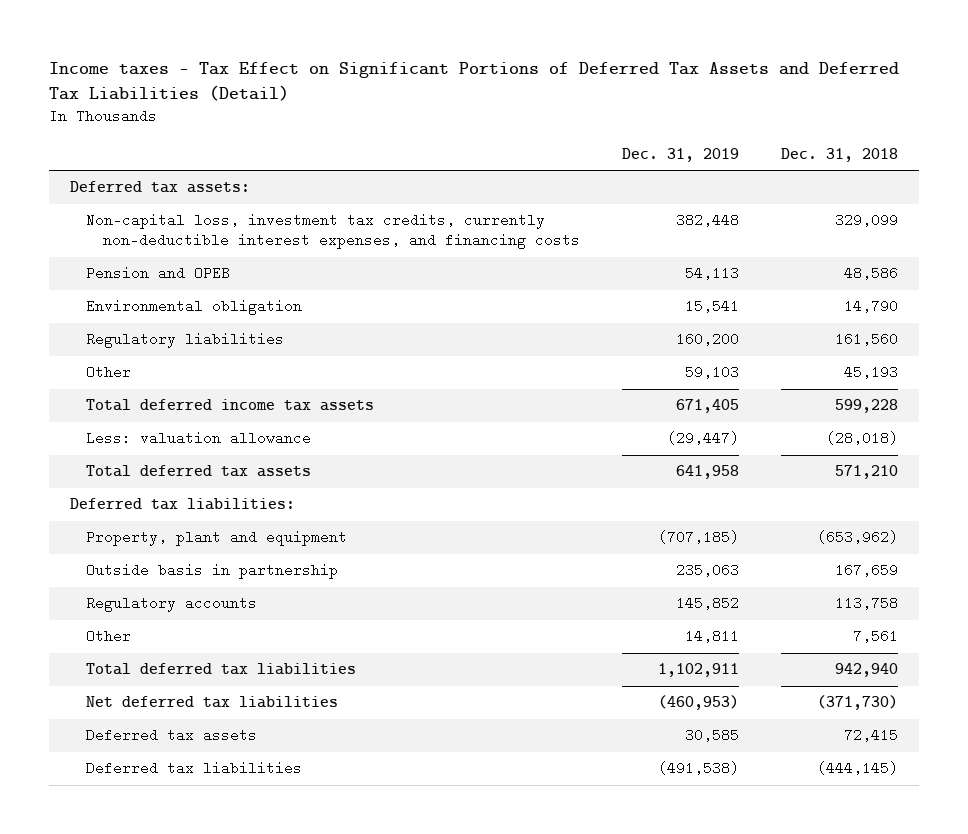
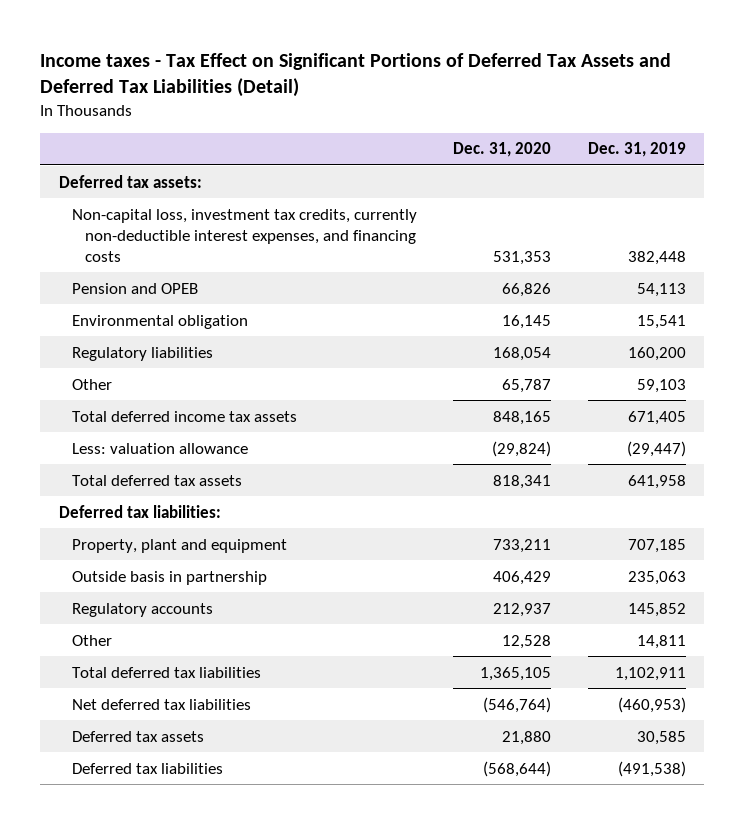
[781,147,899,162] Dec. 31, 2018 -> none
none -> [453,142,552,158] Dec. 31, 2020
[658,530,740,545] (707,185) -> [627,538,686,553] 707,185

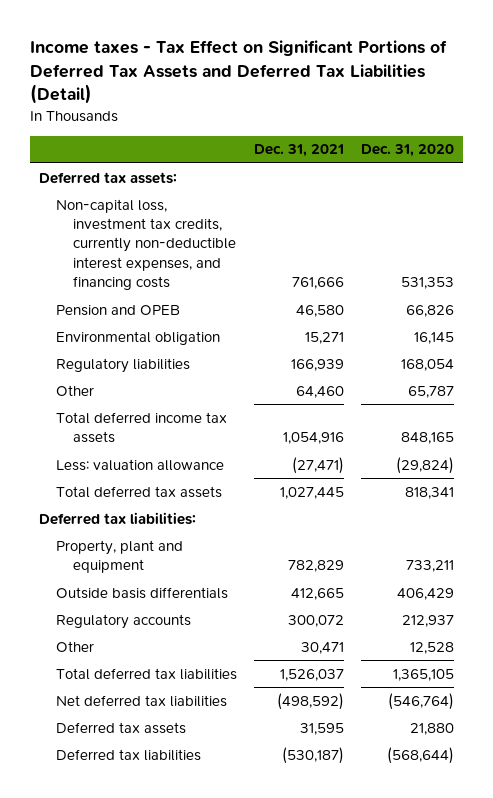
[587,142,686,158] Dec. 31, 2019 -> none
none -> [254,144,345,158] Dec. 31, 2021
[71,570,267,585] Outside basis in partnership -> [55,586,228,599] Outside basis differentials

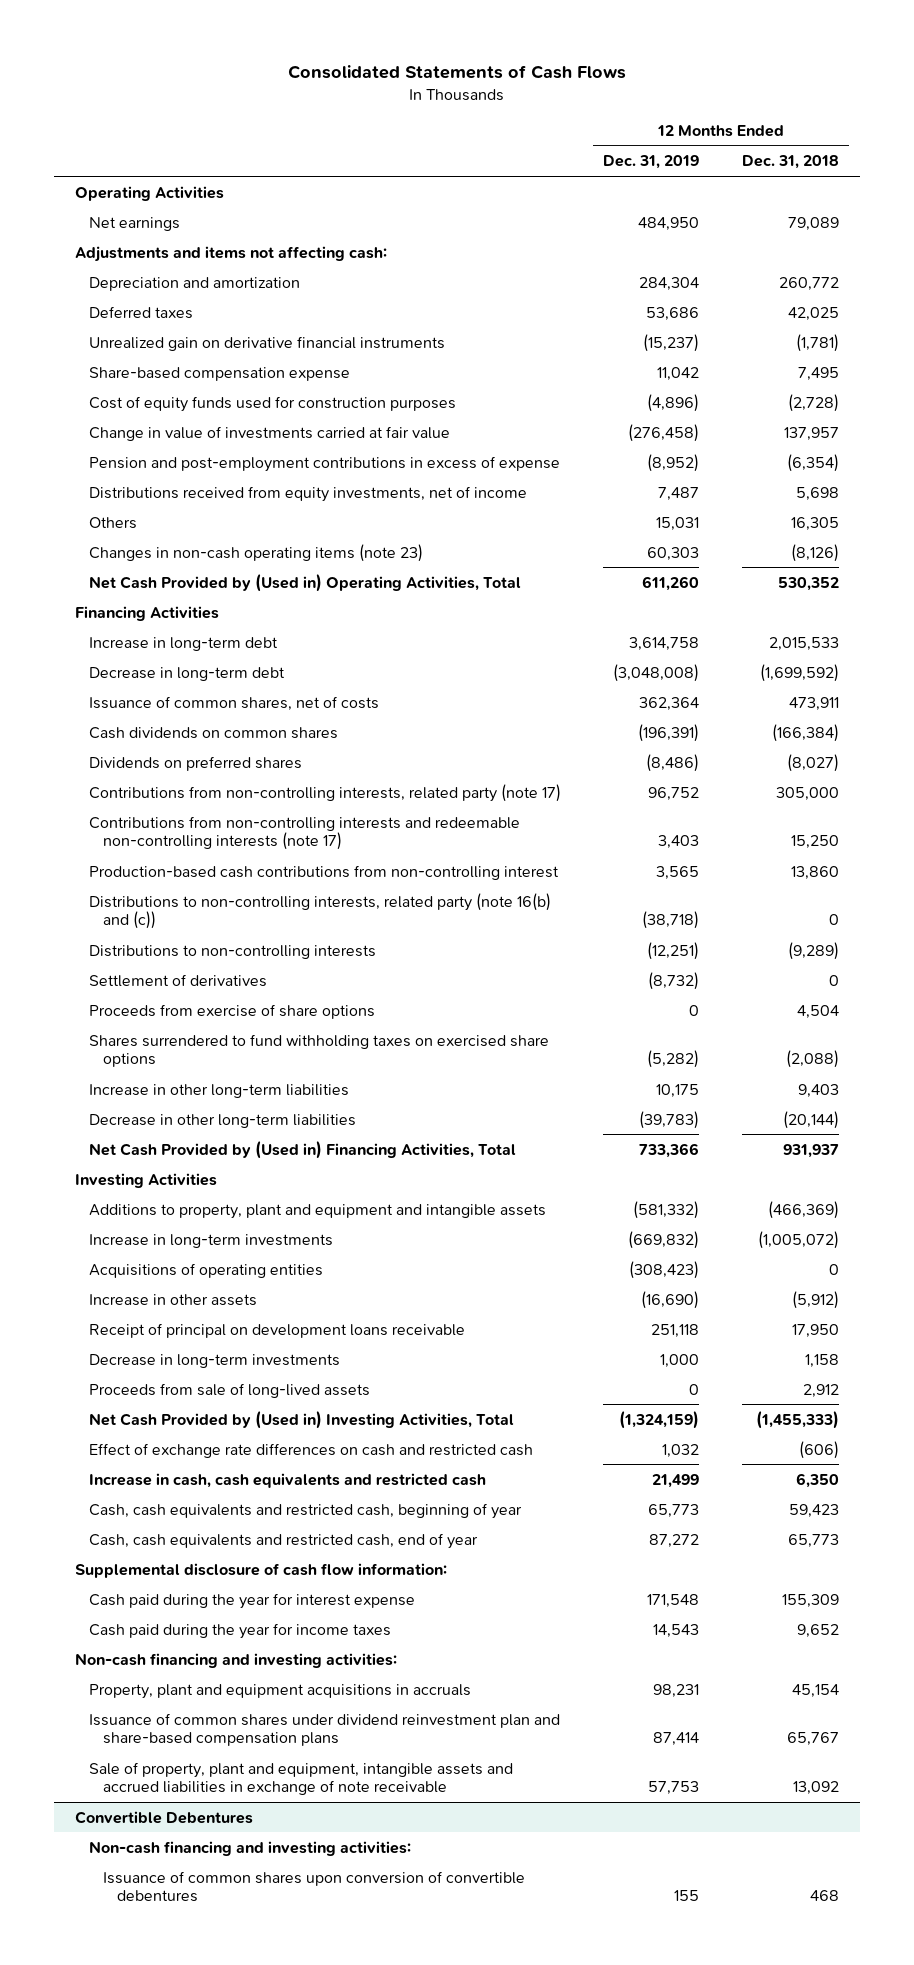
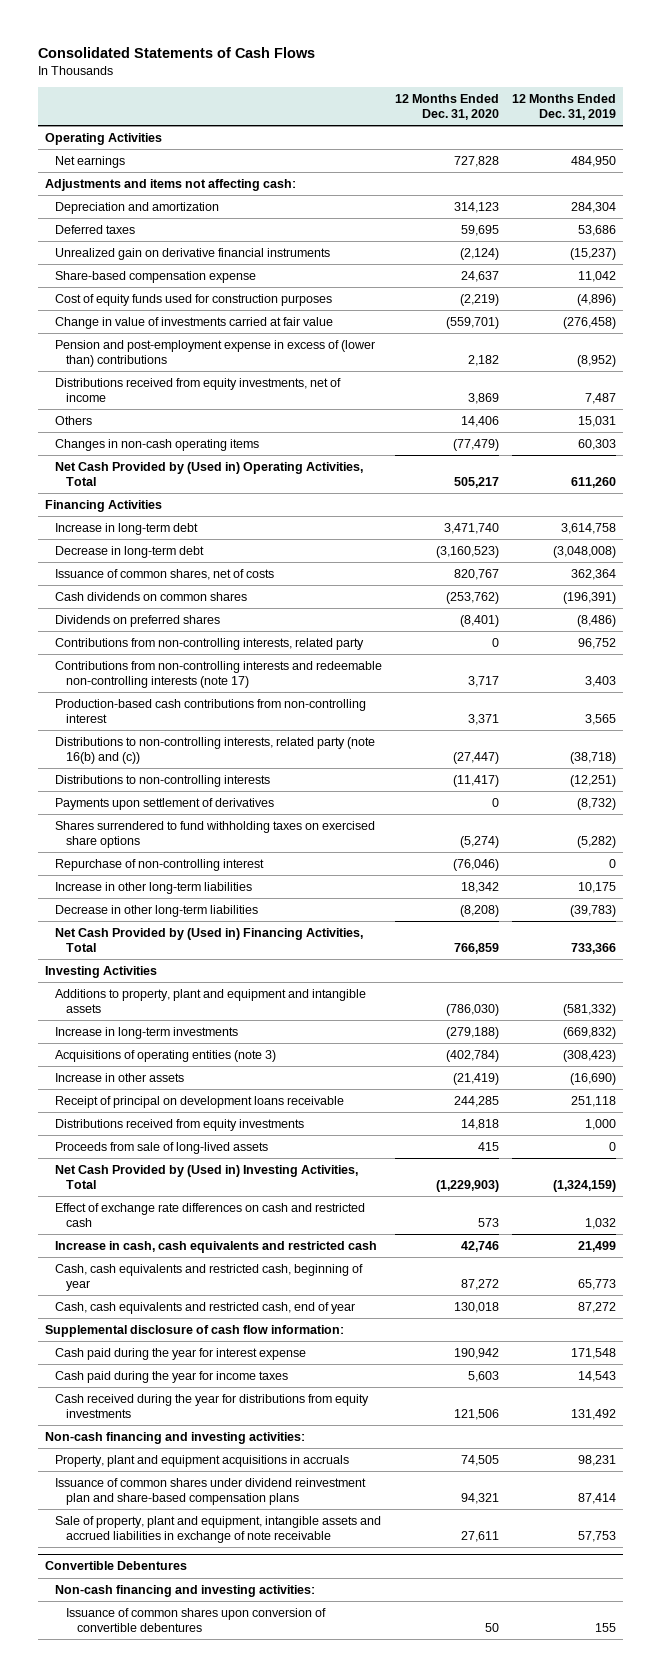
[741,155,839,170] Dec. 31, 2018 -> none
none -> [395,93,500,121] 12 Months Ended Dec. 31, 2020
[89,455,561,472] Pension and post-employment contributions in excess of expense -> [55,339,376,368] Pension and post-employment expense in excess of (lower than) contributions
[89,543,424,562] Changes in non-cash operating items (note 23) -> [55,438,260,451] Changes in non-cash operating items
[89,783,562,802] Contributions from non-controlling interests, related party (note 17) -> [55,637,365,650] Contributions from non-controlling interests, related party
[89,1003,376,1019] Proceeds from exercise of share options -> none
[89,973,268,987] Settlement of derivatives -> [55,797,275,810] Payments upon settlement of derivatives
none -> [55,858,265,871] Repurchase of non-controlling interest
[89,1262,324,1278] Acquisitions of operating entities -> [55,1049,277,1062] Acquisitions of operating entities (note 3)
[89,1353,341,1368] Decrease in long-term investments -> none
none -> [55,1118,305,1131] Distributions received from equity investments
none -> [55,1393,370,1419] Cash received during the year for distributions from equity investments

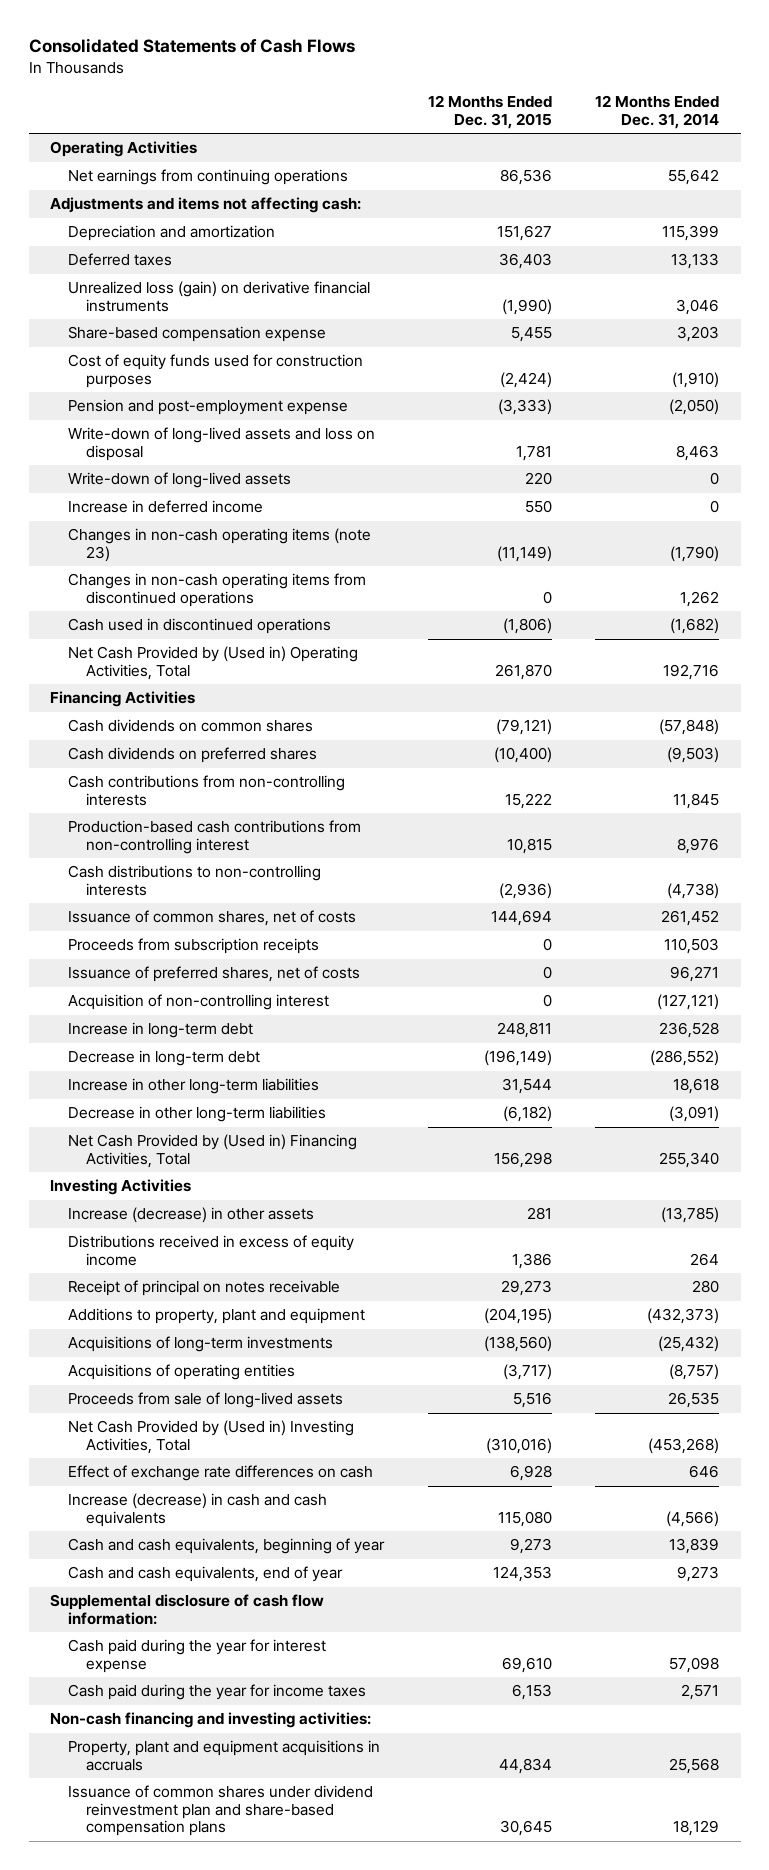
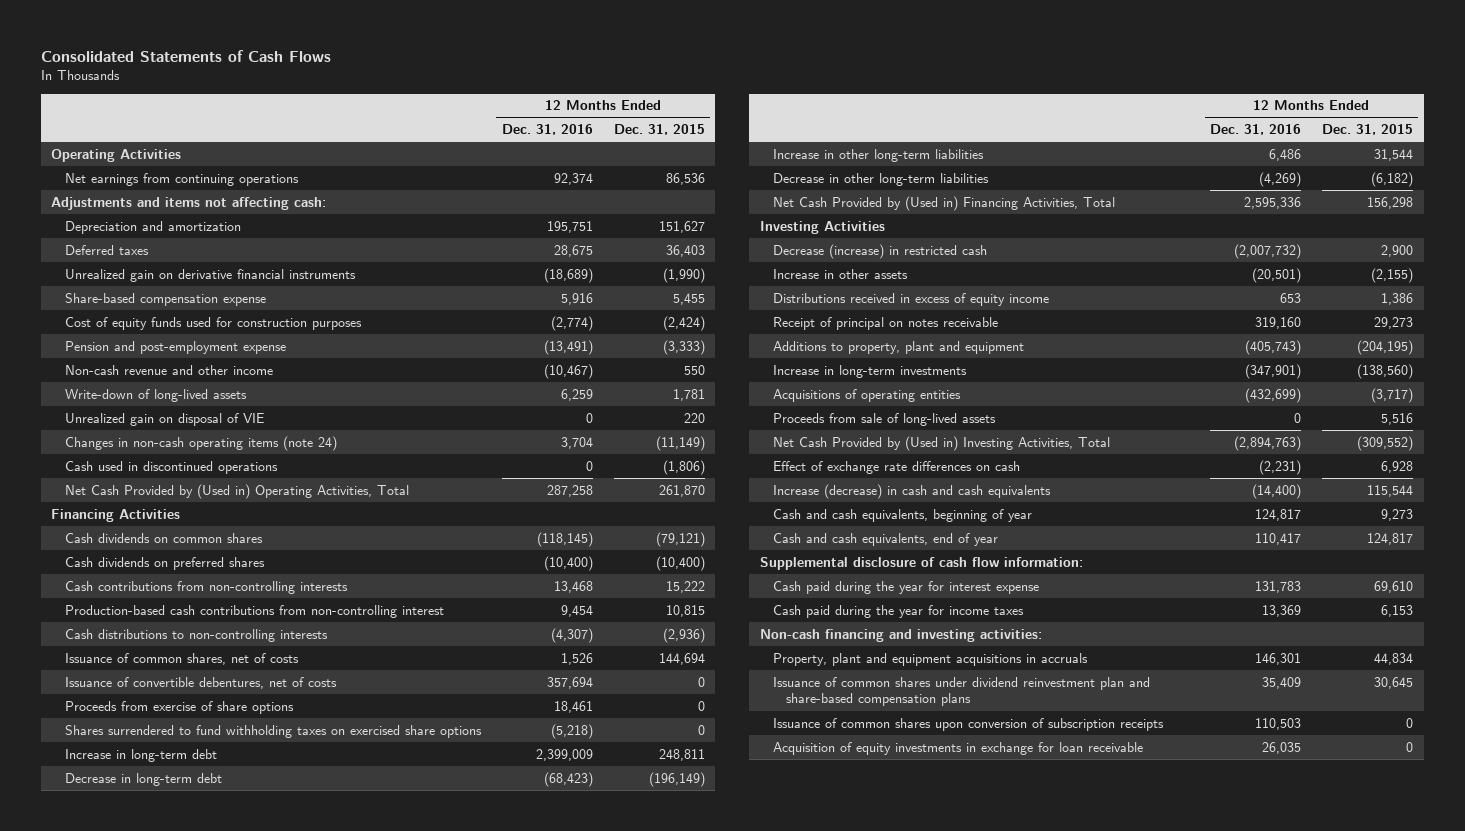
[594,95,719,130] 12 Months Ended Dec. 31, 2014 -> none
none -> [501,124,593,136] Dec. 31, 2016
[68,281,371,312] Unrealized loss (gain) on derivative financial instruments -> [64,268,356,282] Unrealized gain on derivative financial instruments
[68,500,264,514] Increase in deferred income -> none
[68,573,367,607] Changes in non-cash operating items from discontinued operations -> none
none -> [64,364,273,375] Non-cash revenue and other income
[68,427,376,461] Write-down of long-lived assets and loss on disposal -> [64,388,247,402] Write-down of long-lived assets
[68,472,292,489] Write-down of long-lived assets -> [64,412,264,426] Unrealized gain on disposal of VIE
[68,528,372,562] Changes in non-cash operating items (note 23) -> [64,435,337,451] Changes in non-cash operating items (note 24)
[68,938,320,955] Proceeds from subscription receipts -> none
[68,994,330,1011] Acquisition of non-controlling interest -> none
[68,966,361,983] Issuance of preferred shares, net of costs -> [64,676,337,689] Issuance of convertible debentures, net of costs
none -> [64,700,294,714] Proceeds from exercise of share options
none -> [64,724,482,738] Shares surrendered to fund withholding taxes on exercised share options
none -> [772,243,987,259] Decrease (increase) in restricted cash
[68,1207,315,1224] Increase (decrease) in other assets -> [772,268,908,279] Increase in other assets
[526,1207,552,1221] 281 -> [1371,267,1414,283] (2,155)
[68,1336,334,1353] Acquisitions of long-term investments -> [772,364,967,378] Increase in long-term investments
[485,1437,552,1454] (310,016) -> [1357,435,1414,451] (309,552)
[497,1510,552,1527] 115,080 -> [1367,484,1414,497] 115,544
[492,1566,552,1583] 124,353 -> [1367,532,1414,545] 124,817
none -> [772,717,1164,731] Issuance of common shares upon conversion of subscription receipts
none -> [772,741,1143,755] Acquisition of equity investments in exchange for loan receivable

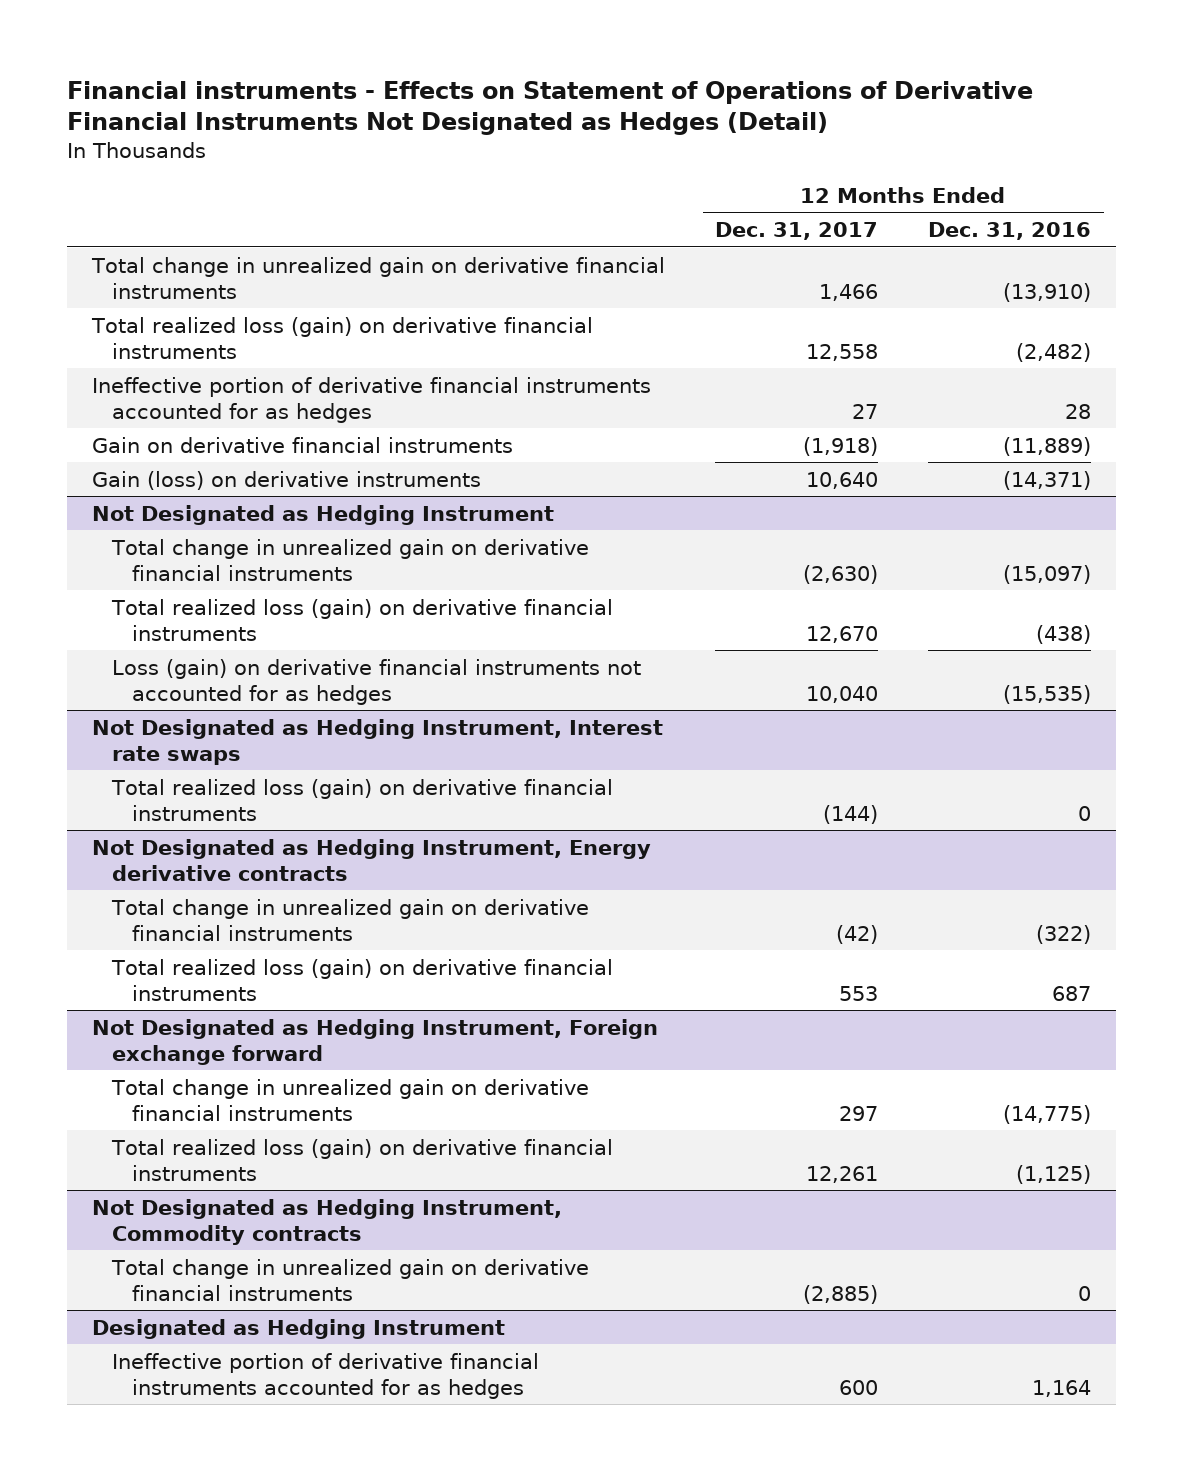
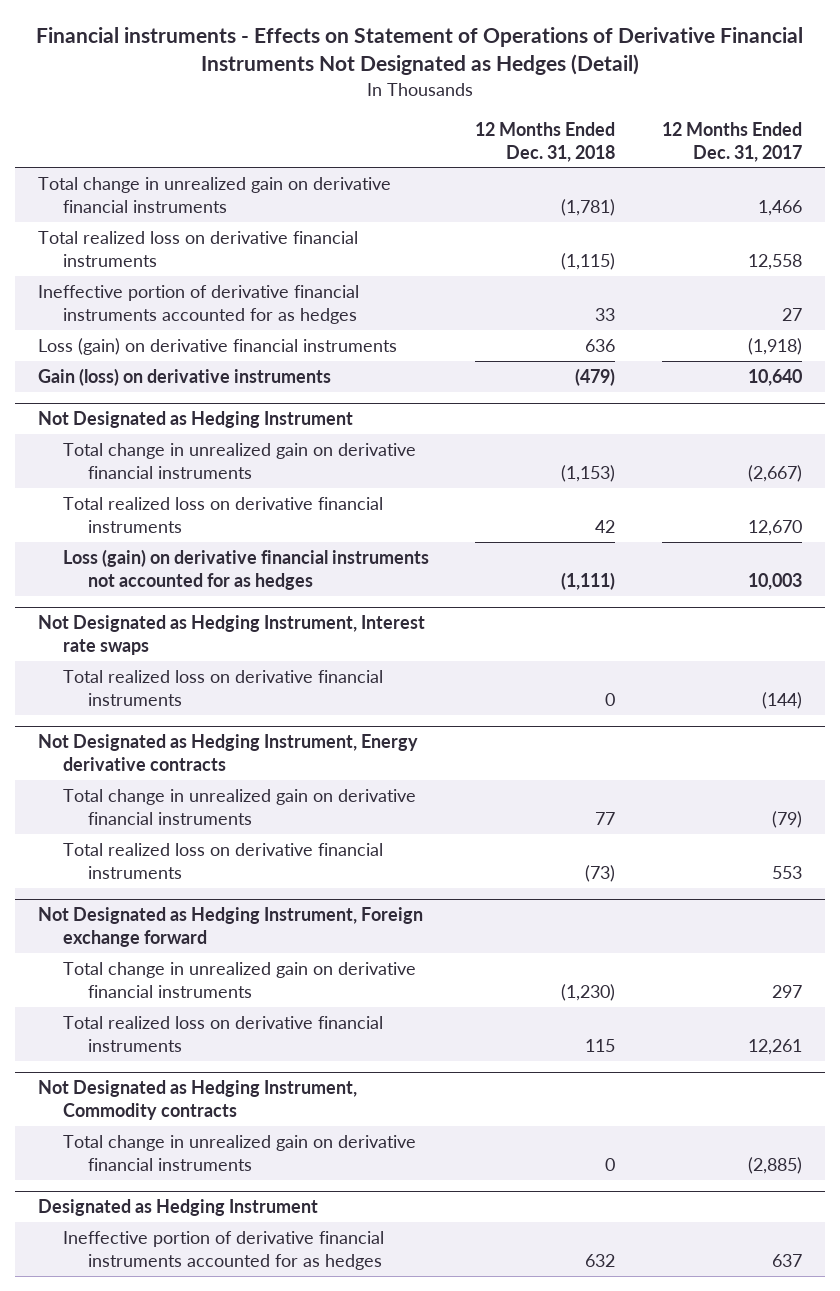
[928,221,1092,240] Dec. 31, 2016 -> none
none -> [475,121,616,162] 12 Months Ended Dec. 31, 2018
[91,316,594,359] Total realized loss (gain) on derivative financial instruments -> [38,230,359,267] Total realized loss on derivative financial instruments
[92,436,514,453] Gain on derivative financial instruments -> [38,337,398,355] Loss (gain) on derivative financial instruments
[803,564,879,584] (2,630) -> [748,464,803,482] (2,667)
[110,598,613,641] Total realized loss (gain) on derivative financial instruments -> [62,496,383,533] Total realized loss on derivative financial instruments
[806,685,879,703] 10,040 -> [748,572,803,590] 10,003
[110,778,613,821] Total realized loss (gain) on derivative financial instruments -> [62,669,383,706] Total realized loss on derivative financial instruments
[836,924,879,944] (42) -> [772,810,803,828] (79)
[110,958,613,1001] Total realized loss (gain) on derivative financial instruments -> [62,842,383,879] Total realized loss on derivative financial instruments
[110,1138,613,1181] Total realized loss (gain) on derivative financial instruments -> [62,1015,383,1052] Total realized loss on derivative financial instruments
[839,1379,879,1395] 600 -> [772,1253,803,1267] 637

